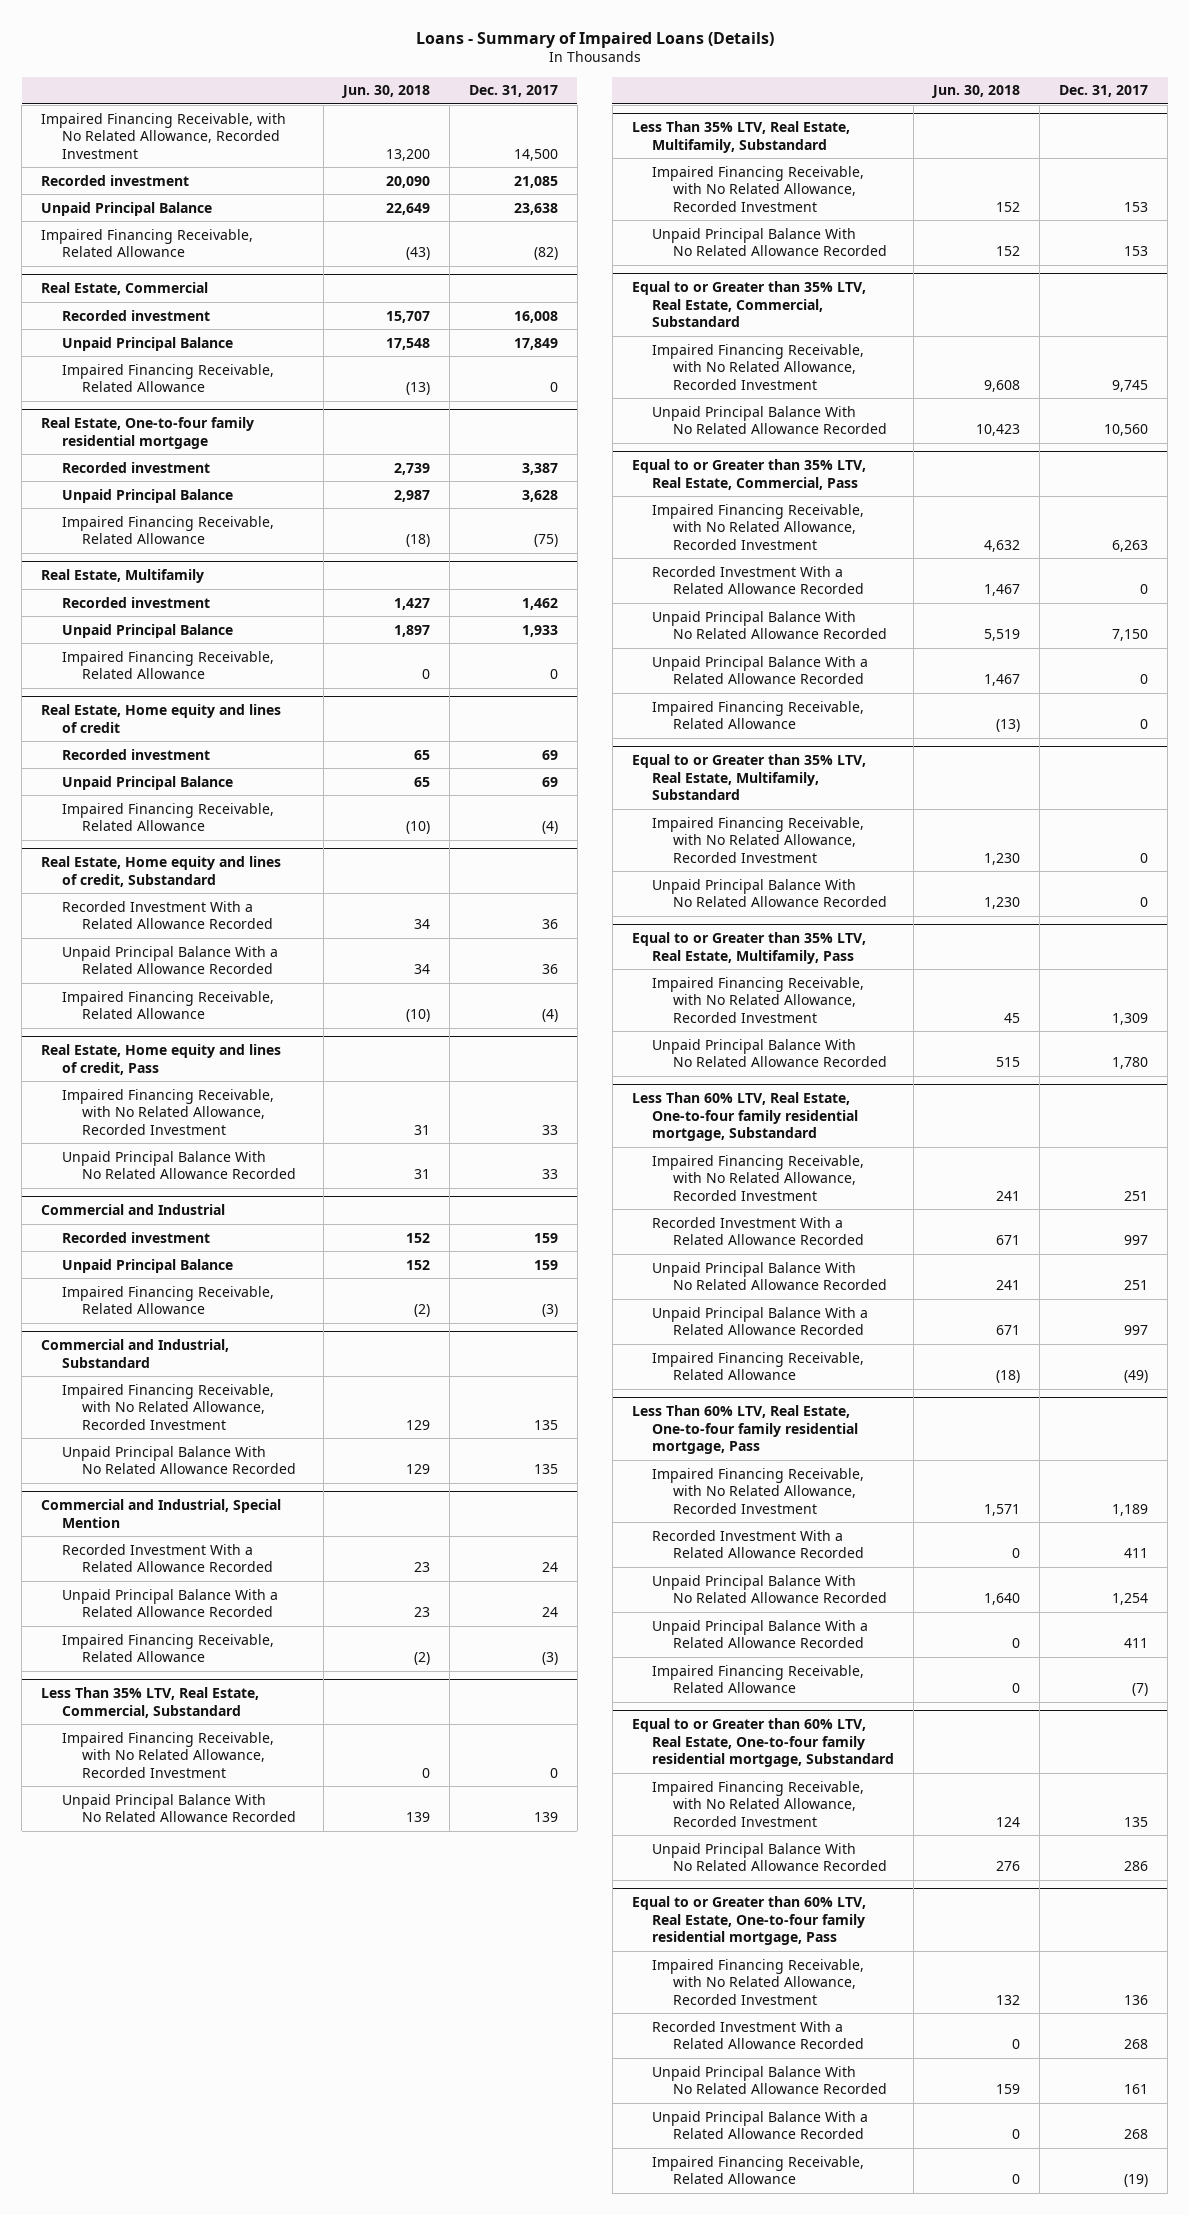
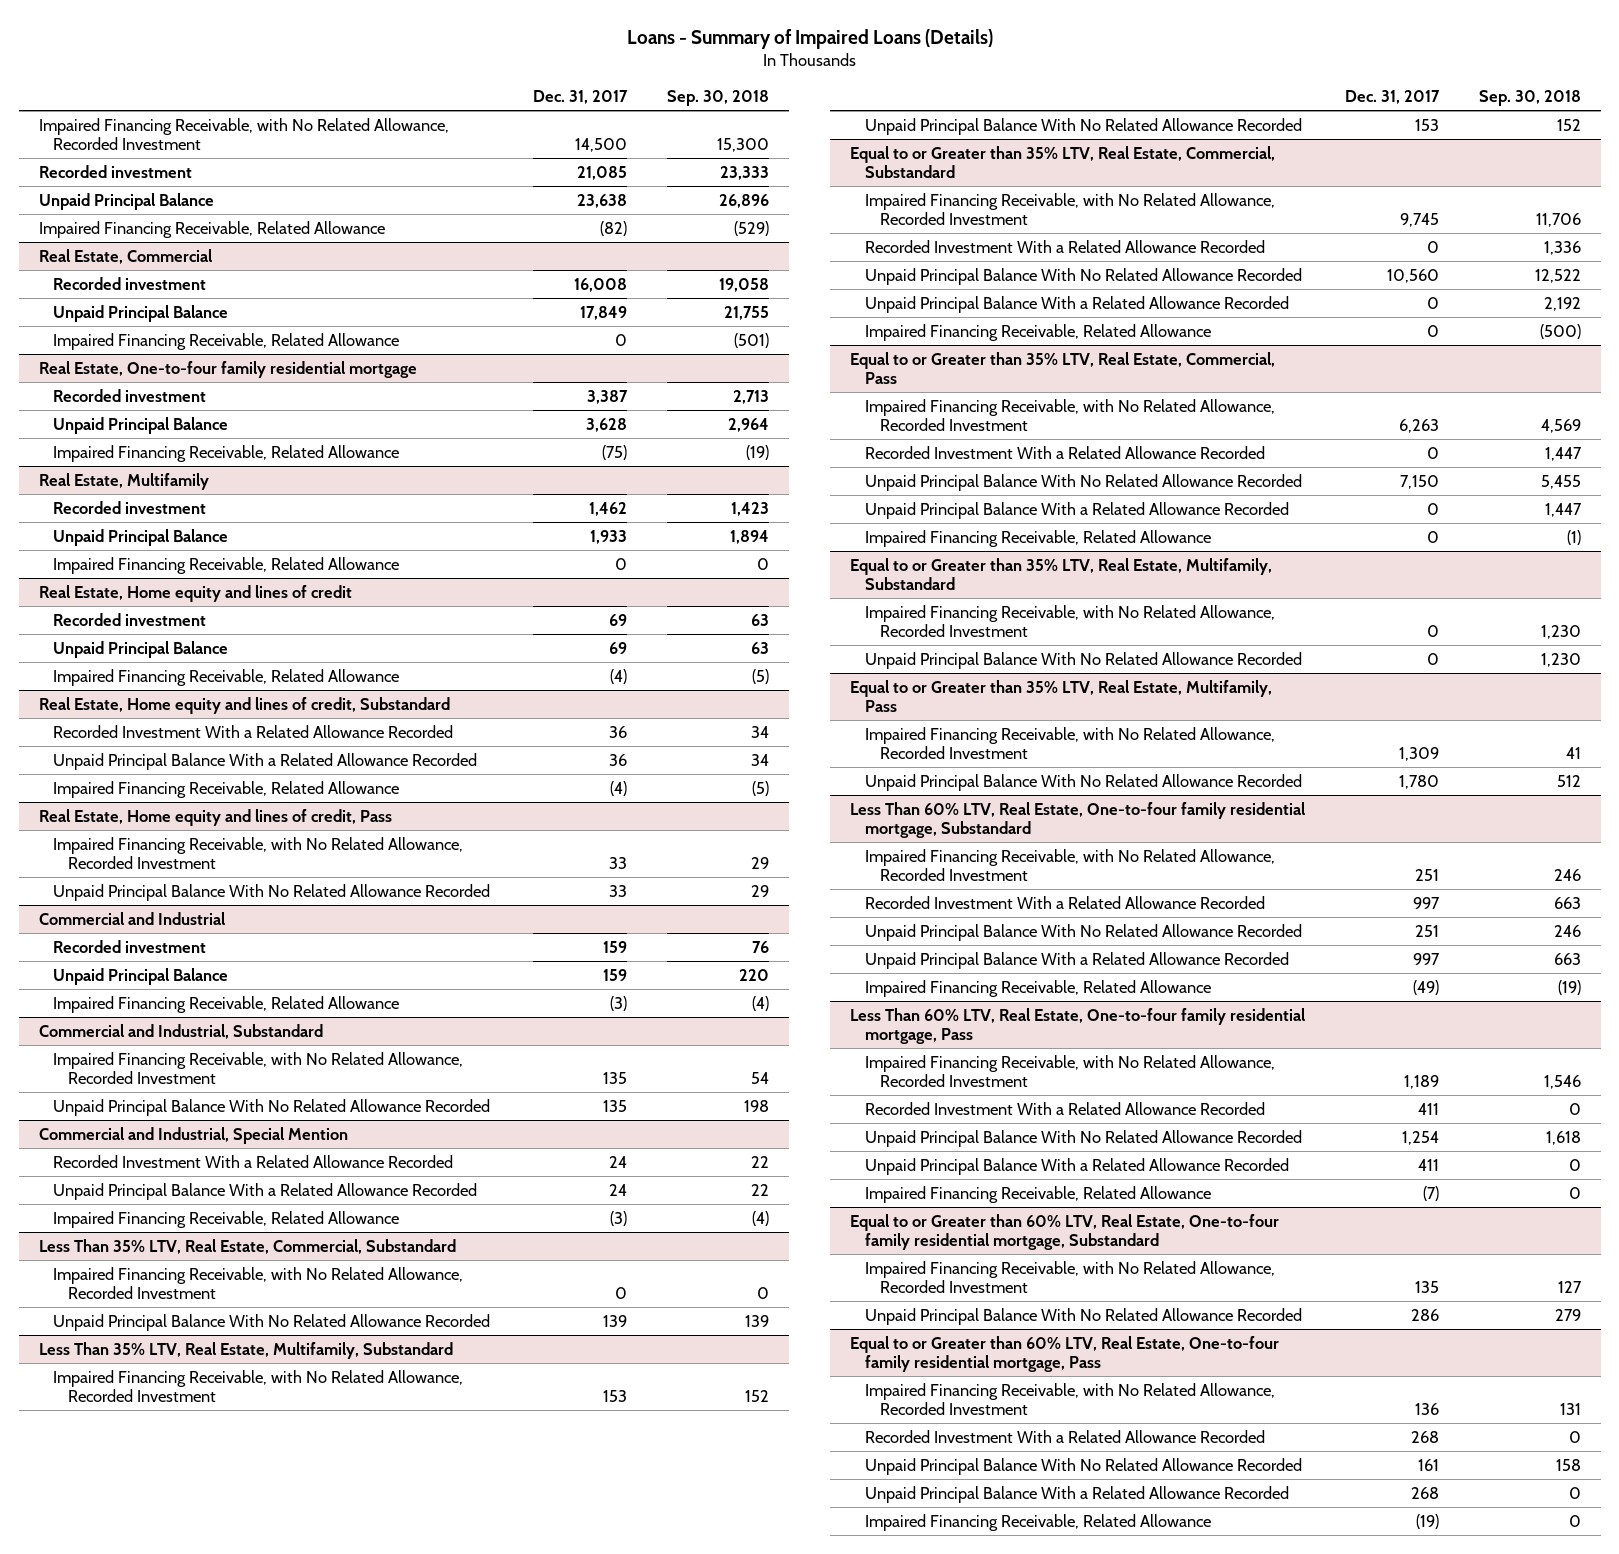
[340,85,430,99] Jun. 30, 2018 -> none
none -> [667,90,770,107] Sep. 30, 2018
none -> [864,239,1265,253] Recorded Investment With a Related Allowance Recorded
none -> [864,295,1289,313] Unpaid Principal Balance With a Related Allowance Recorded
none -> [864,323,1211,341] Impaired Financing Receivable, Related Allowance

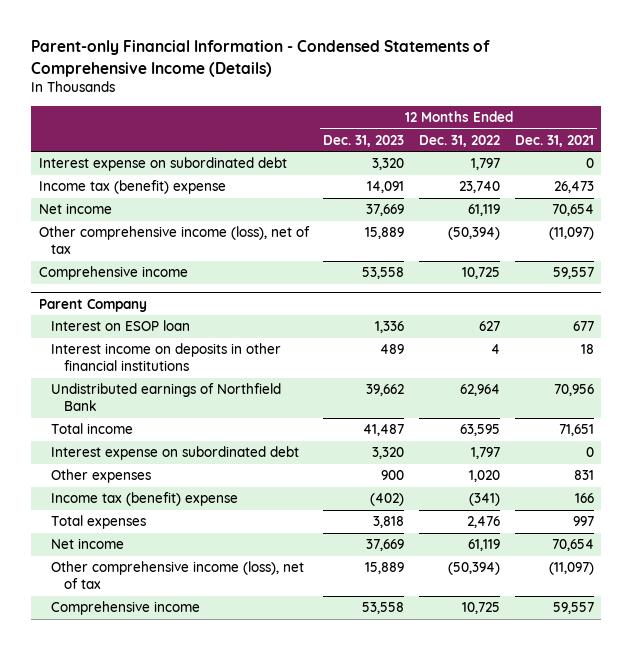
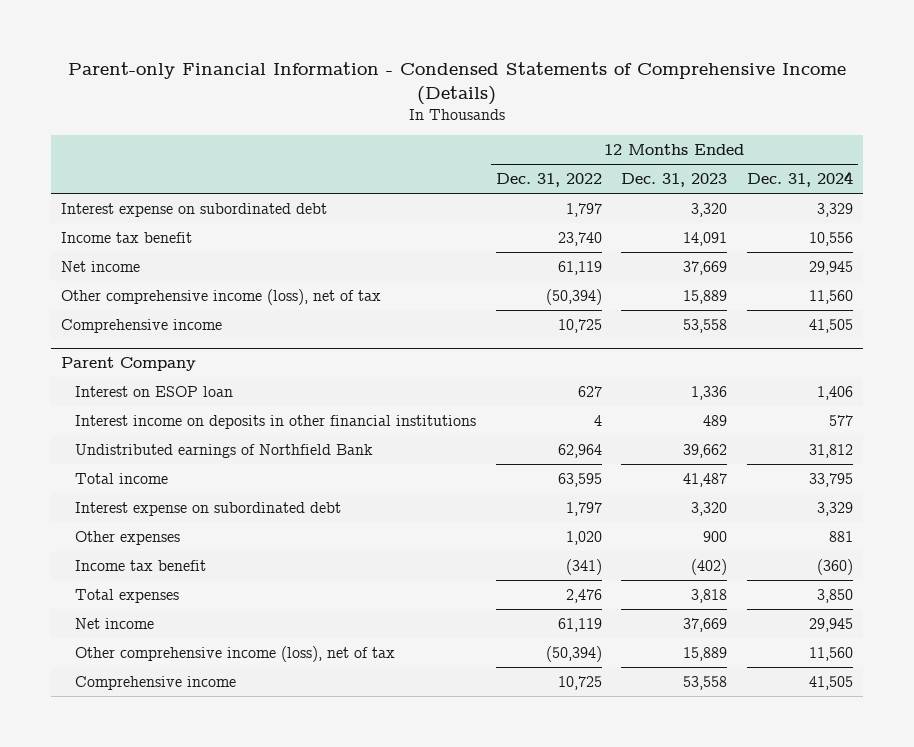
[514,134,594,147] Dec. 31, 2021 -> none
none -> [746,171,853,188] Dec. 31, 2024
[38,180,226,195] Income tax (benefit) expense -> [60,231,192,243] Income tax benefit
[51,492,239,507] Income tax (benefit) expense -> [75,559,207,571] Income tax benefit

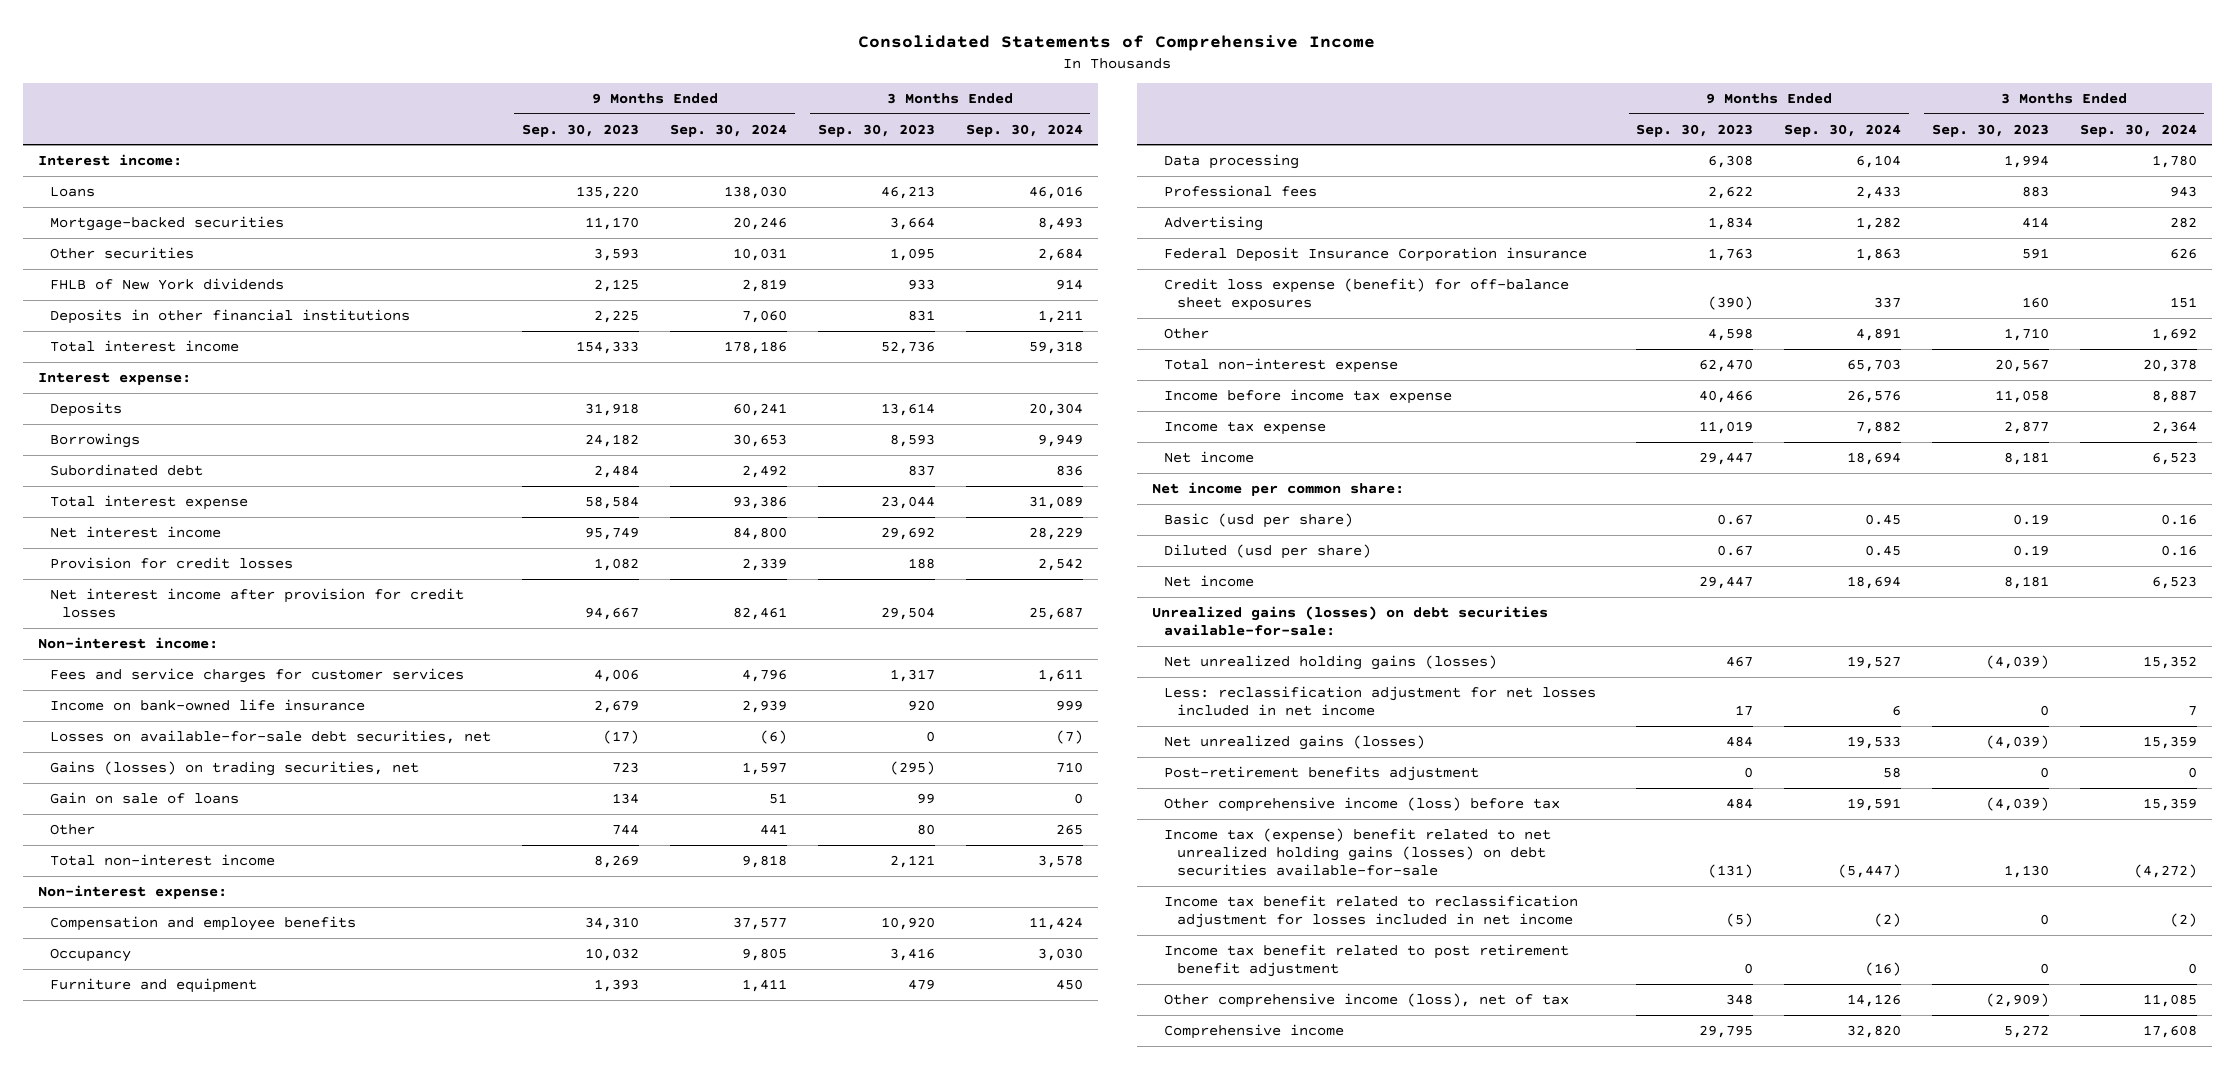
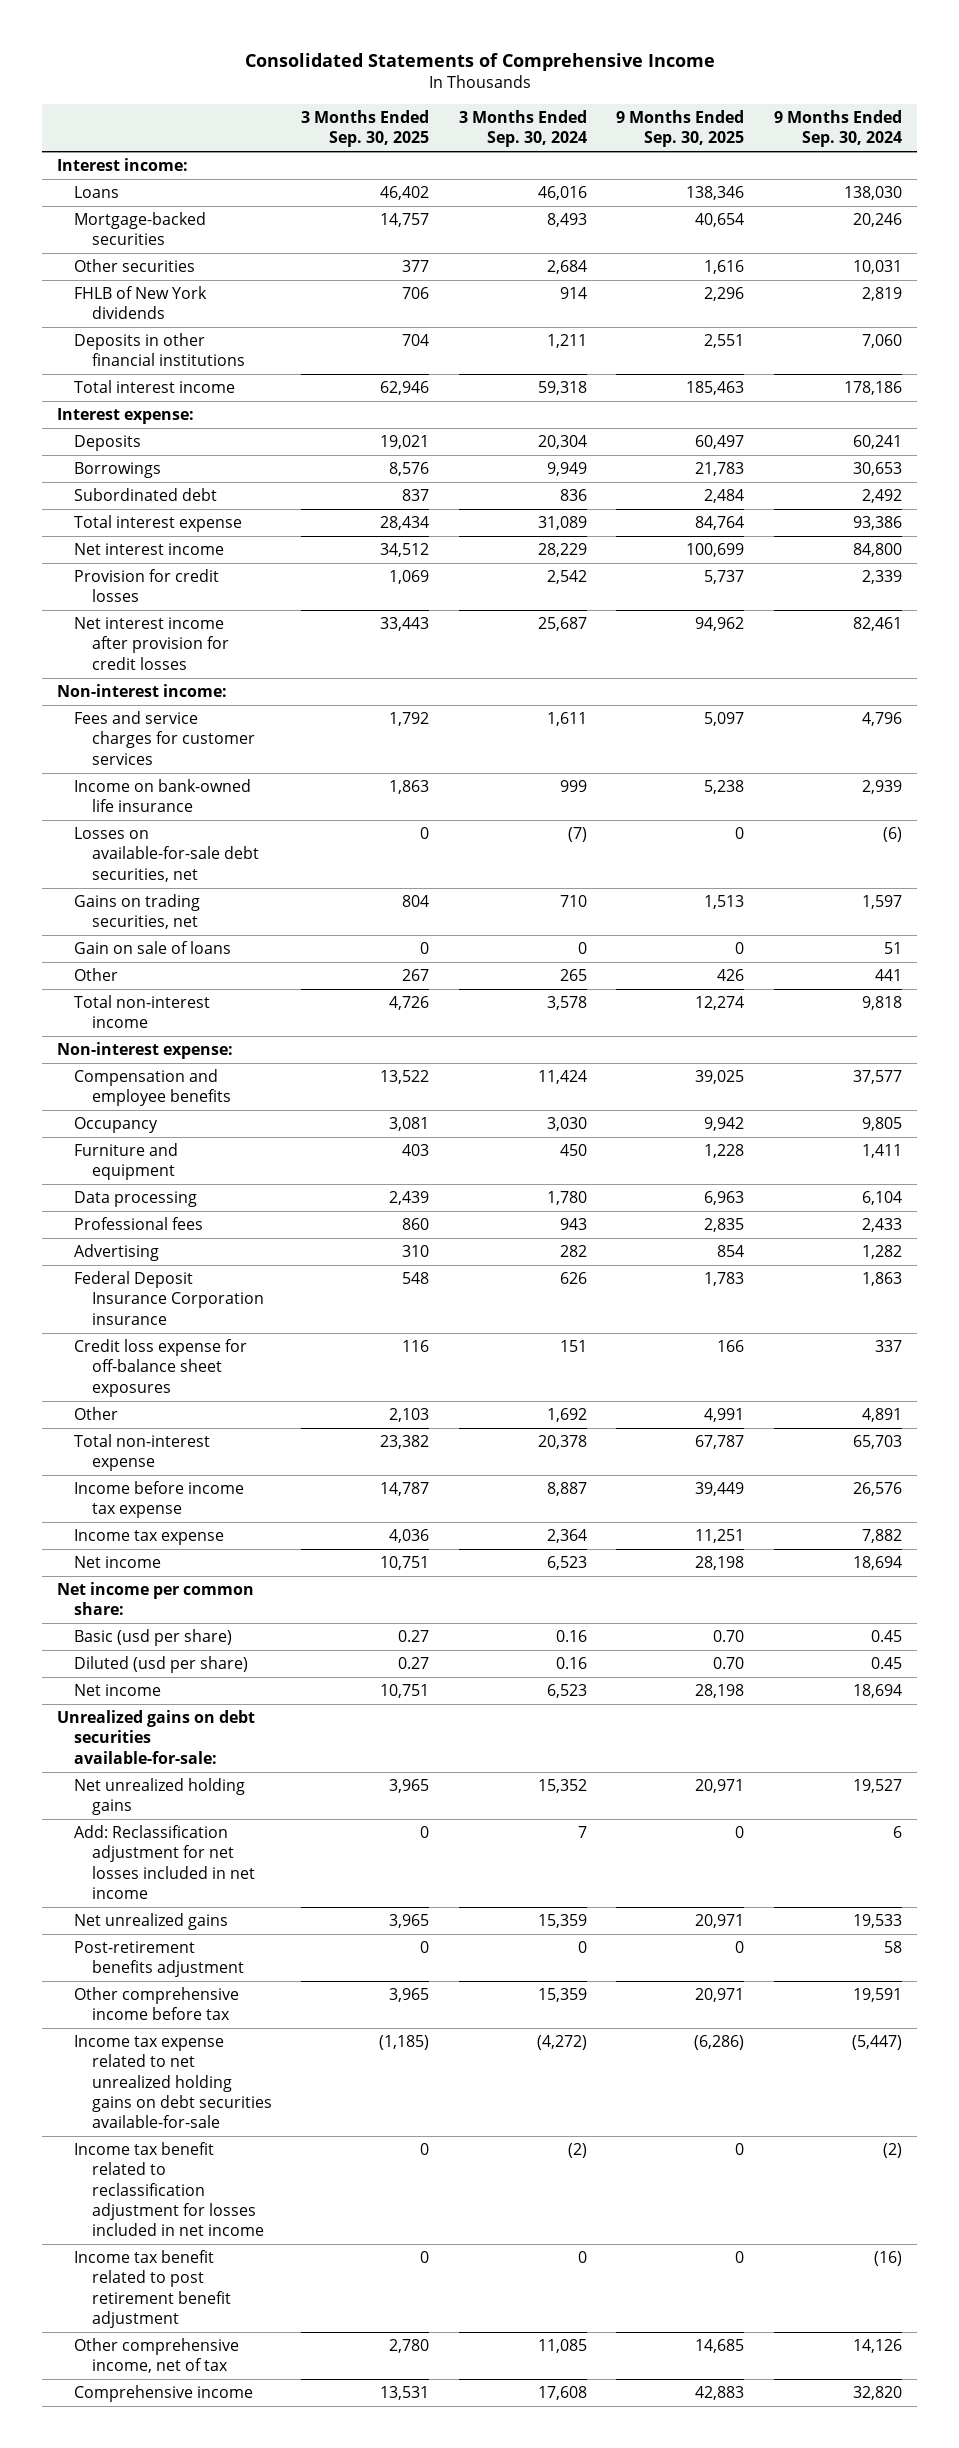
[522,123,640,137] Sep. 30, 2023 -> none
[817,123,935,137] Sep. 30, 2023 -> none
none -> [301,110,430,148] 3 Months Ended Sep. 30, 2025
none -> [616,110,745,148] 9 Months Ended Sep. 30, 2025
[50,760,420,776] Gains (losses) on trading securities, net -> [74,894,201,930] Gains on trading securities, net
[1164,277,1570,312] Credit loss expense (benefit) for off-balance sheet exposures -> [74,1339,248,1397] Credit loss expense for off-balance sheet exposures
[1152,605,1549,637] Unrealized gains (losses) on debt securities available-for-sale: -> [57,1710,256,1764] Unrealized gains on debt securities available-for-sale:
[1164,654,1498,670] Net unrealized holding gains (losses) -> [74,1778,246,1816] Net unrealized holding gains
[1164,685,1597,717] Less: reclassification adjustment for net losses included in net income -> [74,1825,255,1899] Add: Reclassification adjustment for net losses included in net income
[1164,734,1426,750] Net unrealized gains (losses) -> [74,1913,229,1931] Net unrealized gains
[1164,796,1561,812] Other comprehensive income (loss) before tax -> [74,1987,240,2021] Other comprehensive income before tax
[1164,827,1552,877] Income tax (expense) benefit related to net unrealized holding gains (losses) on debt securities available-for-sale -> [74,2035,272,2128] Income tax expense related to net unrealized holding gains on debt securities available-for-sale
[1164,992,1570,1008] Other comprehensive income (loss), net of tax -> [74,2338,240,2374] Other comprehensive income, net of tax

